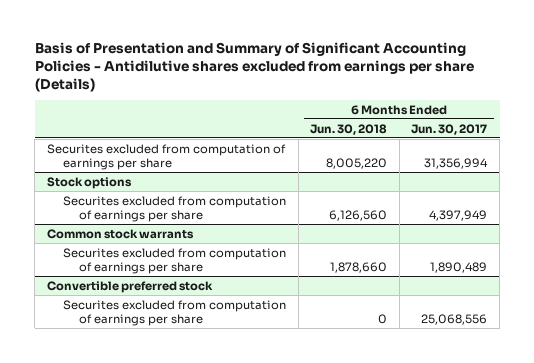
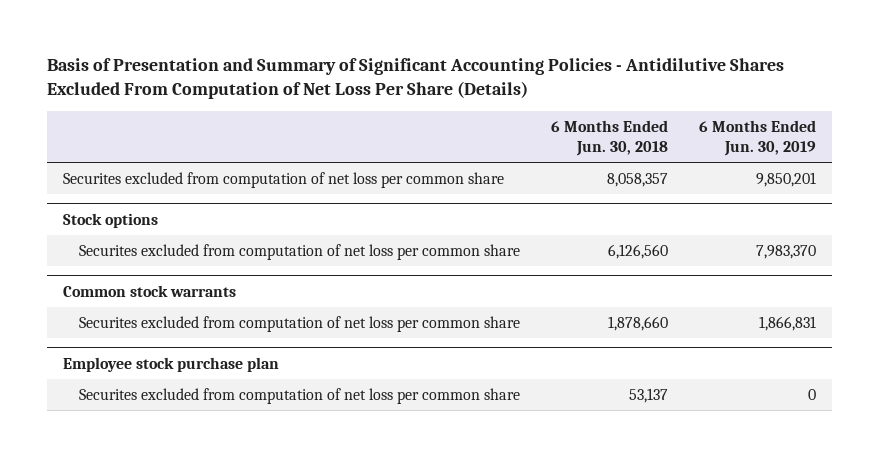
[34,41,474,92] Basis of Presentation and Summary of Significant Accounting Policies - Antidilutive shares excluded from earnings per share (Details) -> [47,58,785,100] Basis of Presentation and Summary of Significant Accounting Policies - Antidilutive Shares Excluded From Computation of Net Loss Per Share (Details)
[411,123,488,135] Jun. 30, 2017 -> none
none -> [699,119,817,156] 6 Months Ended Jun. 30, 2019
[46,143,286,171] Securites excluded from computation of earnings per share -> [62,171,504,188] Securites excluded from computation of net loss per common share
[326,158,388,170] 8,005,220 -> [607,172,669,187] 8,058,357
[62,195,286,223] Securites excluded from computation of earnings per share -> [79,243,521,260] Securites excluded from computation of net loss per common share
[46,280,213,293] Convertible preferred stock -> none
[62,247,286,275] Securites excluded from computation of earnings per share -> [79,315,521,332] Securites excluded from computation of net loss per common share
none -> [62,356,279,372] Employee stock purchase plan
[62,299,286,327] Securites excluded from computation of earnings per share -> [79,387,521,404] Securites excluded from computation of net loss per common share
[378,314,388,325] 0 -> [629,387,669,403] 53,137

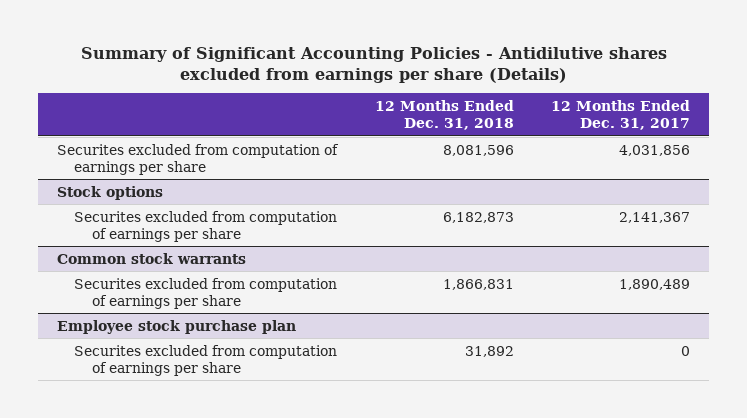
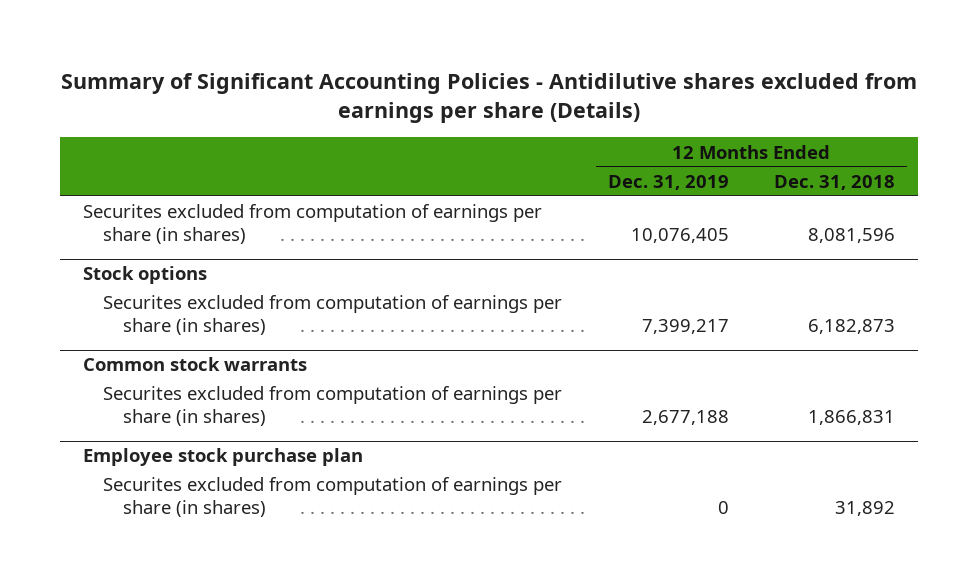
[551,99,691,130] 12 Months Ended Dec. 31, 2017 -> none
none -> [607,174,729,190] Dec. 31, 2019
[56,143,339,175] Securites excluded from computation of earnings per share -> [83,204,543,244] Securites excluded from computation of earnings per share (in shares)
[74,210,338,242] Securites excluded from computation of earnings per share -> [102,295,562,335] Securites excluded from computation of earnings per share (in shares)
[74,277,338,309] Securites excluded from computation of earnings per share -> [102,386,562,426] Securites excluded from computation of earnings per share (in shares)
[74,344,338,376] Securites excluded from computation of earnings per share -> [102,477,562,517] Securites excluded from computation of earnings per share (in shares)

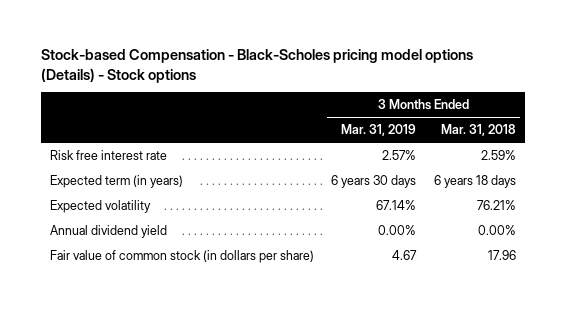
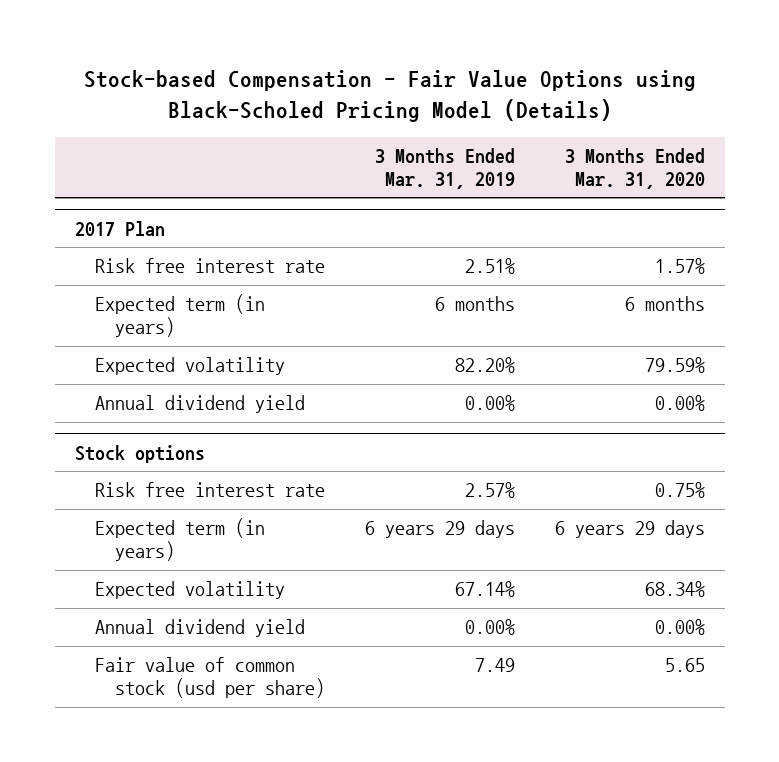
[40,49,473,83] Stock-based Compensation - Black-Scholes pricing model options (Details) - Stock options -> [83,69,696,122] Stock-based Compensation - Fair Value Options using Black-Scholed Pricing Model (Details)
[441,124,517,137] Mar. 31, 2018 -> none
none -> [564,147,705,189] 3 Months Ended Mar. 31, 2020
none -> [74,220,165,236] 2017 Plan
none -> [95,258,326,274] Risk free interest rate
none -> [95,294,266,338] Expected term (in years)
none -> [95,357,286,376] Expected volatility
none -> [95,395,306,414] Annual dividend yield
none -> [74,444,205,463] Stock options
[331,175,417,189] 6 years 30 days -> [365,520,516,539] 6 years 29 days
[49,250,314,264] Fair value of common stock (in dollars per share) -> [95,657,326,699] Fair value of common stock (usd per share)
[392,250,418,261] 4.67 -> [475,658,516,673] 7.49

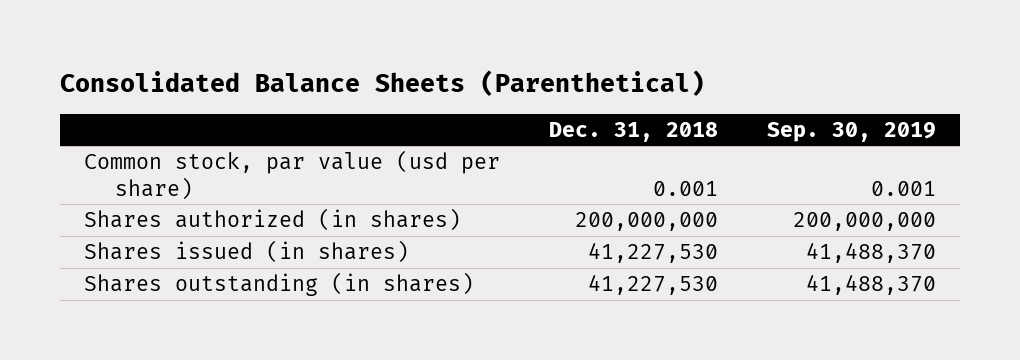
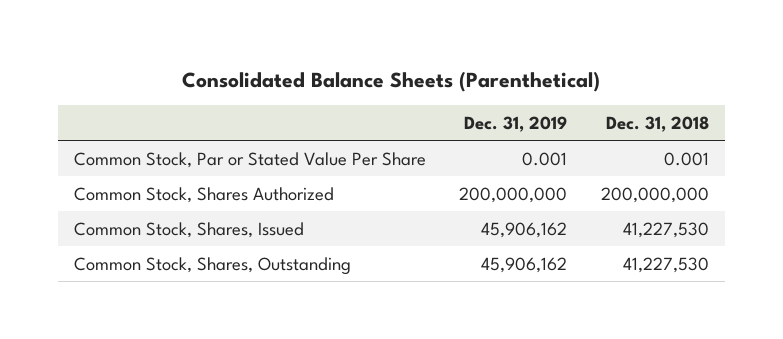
[766,121,936,142] Sep. 30, 2019 -> none
none -> [464,116,568,133] Dec. 31, 2019
[84,150,501,200] Common stock, par value (usd per share) -> [74,151,427,168] Common Stock, Par or Stated Value Per Share
[84,208,462,232] Shares authorized (in shares) -> [74,186,335,203] Common Stock, Shares Authorized
[84,240,410,264] Shares issued (in shares) -> [74,221,305,238] Common Stock, Shares, Issued
[84,272,475,297] Shares outstanding (in shares) -> [74,256,352,275] Common Stock, Shares, Outstanding

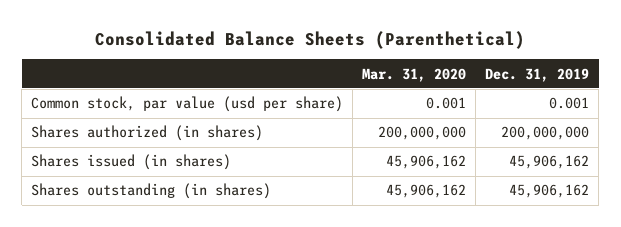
[605,116,709,133] Dec. 31, 2018 -> none
none -> [362,67,467,82] Mar. 31, 2020
[74,151,427,168] Common Stock, Par or Stated Value Per Share -> [31,96,344,113] Common stock, par value (usd per share)
[74,186,335,203] Common Stock, Shares Authorized -> [31,125,264,142] Shares authorized (in shares)
[74,221,305,238] Common Stock, Shares, Issued -> [31,154,232,171] Shares issued (in shares)
[74,256,352,275] Common Stock, Shares, Outstanding -> [31,183,272,200] Shares outstanding (in shares)

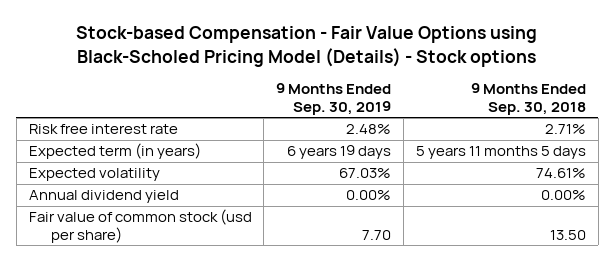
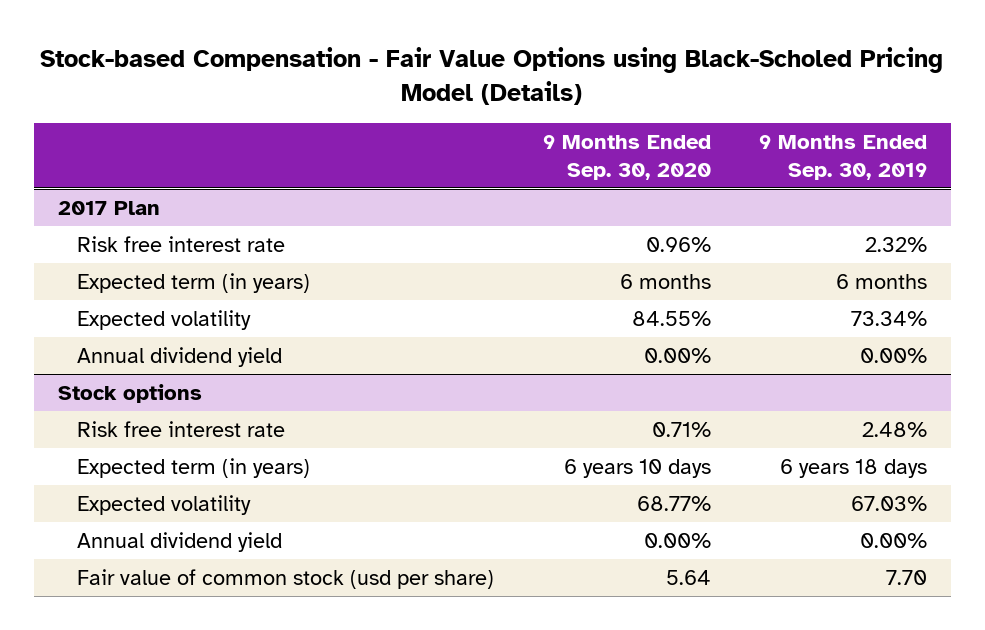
[76,26,538,67] Stock-based Compensation - Fair Value Options using Black-Scholed Pricing Model (Details) - Stock options -> [40,47,944,106] Stock-based Compensation - Fair Value Options using Black-Scholed Pricing Model (Details)
[471,83,587,115] 9 Months Ended Sep. 30, 2018 -> none
none -> [542,135,711,180] 9 Months Ended Sep. 30, 2020
none -> [57,200,160,215] 2017 Plan
none -> [77,235,286,252] Risk free interest rate
none -> [77,272,311,293] Expected term (in years)
none -> [77,309,252,330] Expected volatility
none -> [77,346,283,367] Annual dividend yield
none -> [57,383,202,403] Stock options
[287,145,392,160] 6 years 19 days -> [780,458,928,478] 6 years 18 days

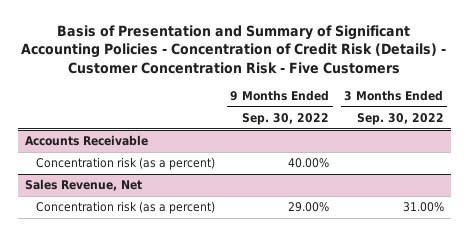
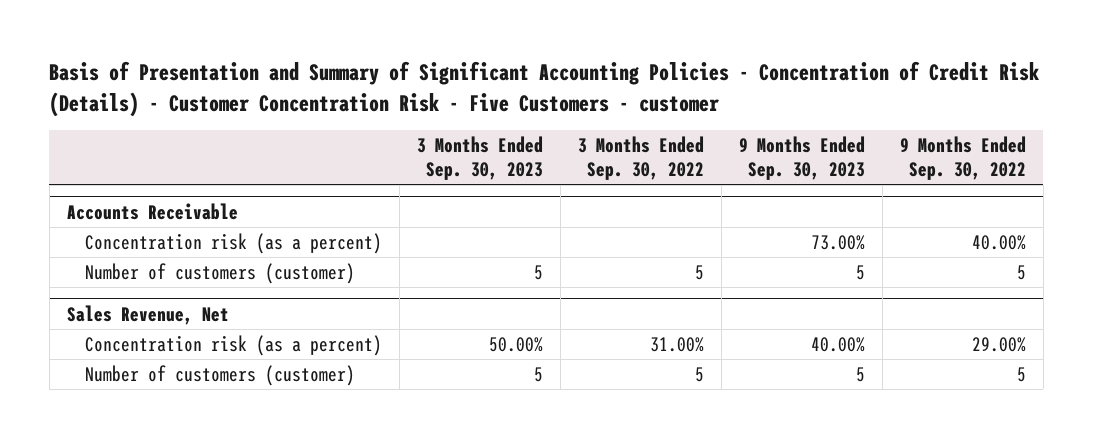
[21,25,447,74] Basis of Presentation and Summary of Significant Accounting Policies - Concentration of Credit Risk (Details) - Customer Concentration Risk - Five Customers -> [49,61,1041,117] Basis of Presentation and Summary of Significant Accounting Policies - Concentration of Credit Risk (Details) - Customer Concentration Risk - Five Customers - customer
none -> [416,136,543,181] 3 Months Ended Sep. 30, 2023
none -> [738,136,865,181] 9 Months Ended Sep. 30, 2023
none -> [84,262,355,284] Number of customers (customer)
none -> [84,364,355,386] Number of customers (customer)

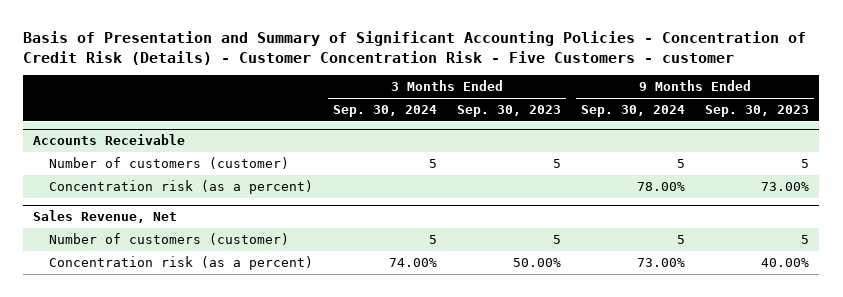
[577,136,704,181] 3 Months Ended Sep. 30, 2022 -> none
[899,136,1026,181] 9 Months Ended Sep. 30, 2022 -> none
none -> [333,105,438,118] Sep. 30, 2024
none -> [581,105,686,118] Sep. 30, 2024
[84,232,382,254] Concentration risk (as a percent) -> [48,179,313,194] Concentration risk (as a percent)
[84,334,382,356] Concentration risk (as a percent) -> [48,255,313,270] Concentration risk (as a percent)

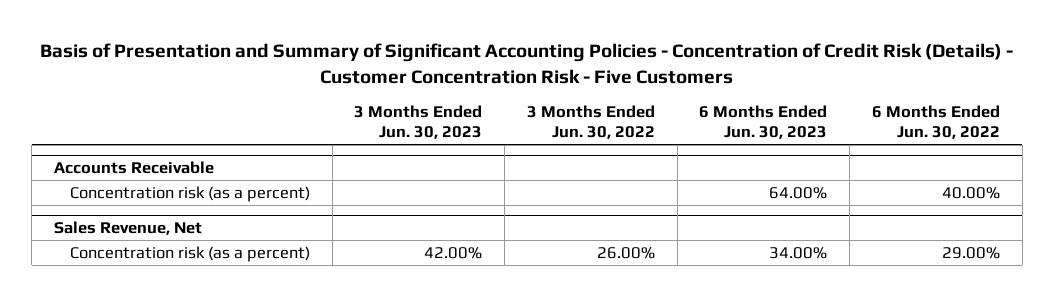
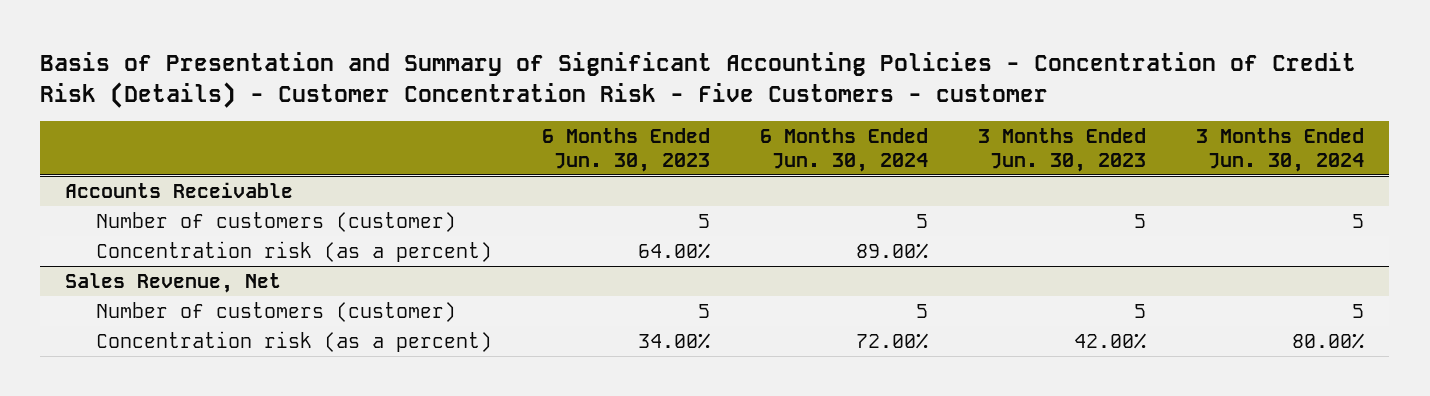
[39,43,1013,84] Basis of Presentation and Summary of Significant Accounting Policies - Concentration of Credit Risk (Details) - Customer Concentration Risk - Five Customers -> [40,51,1357,108] Basis of Presentation and Summary of Significant Accounting Policies - Concentration of Credit Risk (Details) - Customer Concentration Risk - Five Customers - customer
[526,104,655,140] 3 Months Ended Jun. 30, 2022 -> none
[871,104,1000,140] 6 Months Ended Jun. 30, 2022 -> none
none -> [760,128,929,172] 6 Months Ended Jun. 30, 2024
none -> [1196,128,1365,172] 3 Months Ended Jun. 30, 2024
none -> [96,211,457,232] Number of customers (customer)
none -> [96,301,457,322] Number of customers (customer)

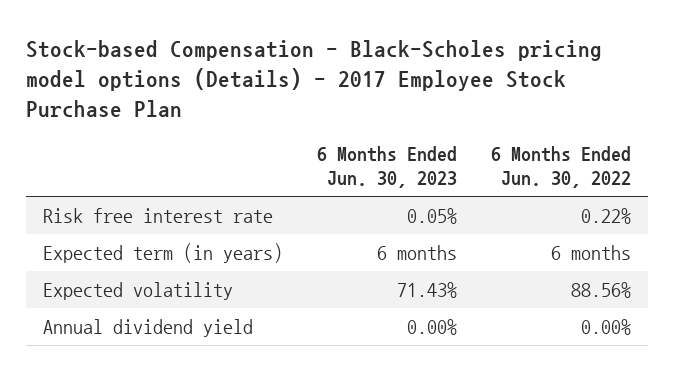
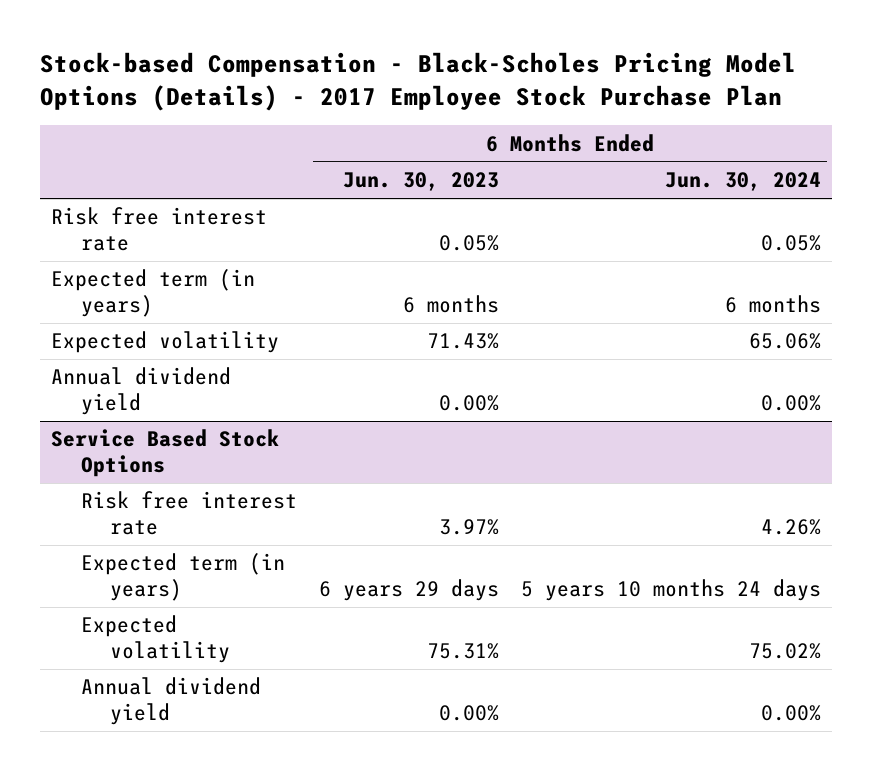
[25,39,602,118] Stock-based Compensation - Black-Scholes pricing model options (Details) - 2017 Employee Stock Purchase Plan -> [39,52,796,111] Stock-based Compensation - Black-Scholes Pricing Model Options (Details) - 2017 Employee Stock Purchase Plan
[490,145,631,189] 6 Months Ended Jun. 30, 2022 -> none
none -> [665,172,822,192] Jun. 30, 2024
none -> [50,429,279,478] Service Based Stock Options
none -> [80,491,297,536] Risk free interest rate
none -> [80,553,285,602] Expected term (in years)
none -> [80,615,231,664] Expected volatility
none -> [80,677,261,726] Annual dividend yield

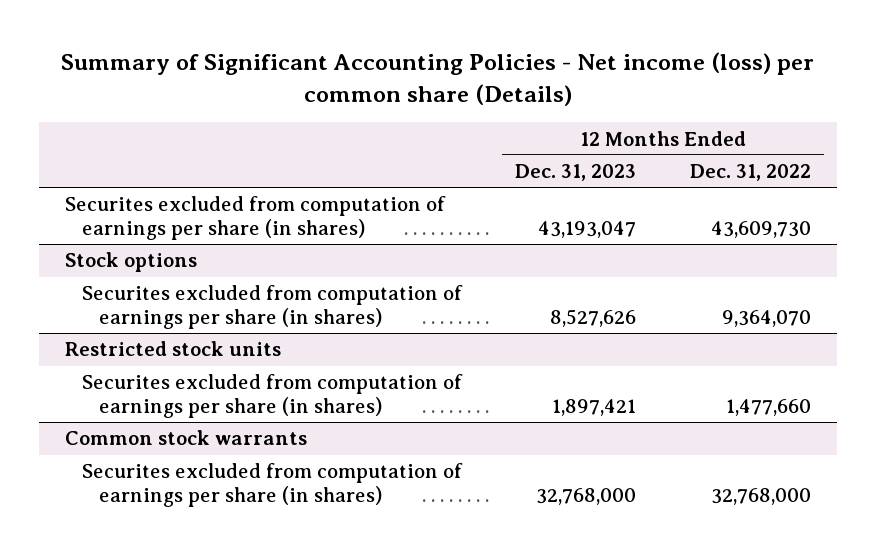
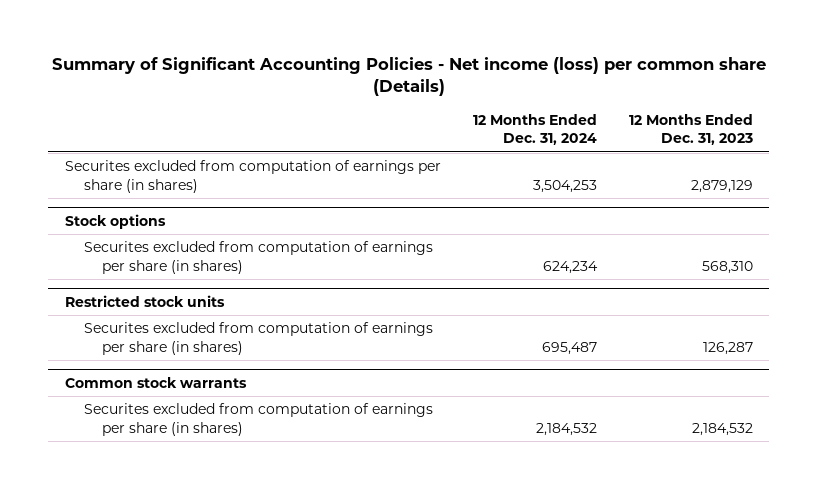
[689,164,811,182] Dec. 31, 2022 -> none
none -> [472,113,597,146] 12 Months Ended Dec. 31, 2024
[538,220,637,238] 43,193,047 -> [691,179,754,193] 2,879,129
[550,308,637,327] 8,527,626 -> [702,260,754,274] 568,310
[552,398,637,416] 1,897,421 -> [703,341,754,355] 126,287
[536,487,637,505] 32,768,000 -> [692,422,754,436] 2,184,532

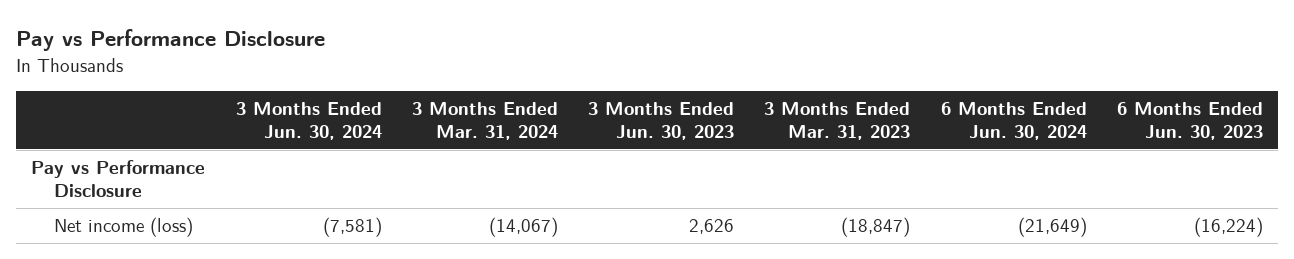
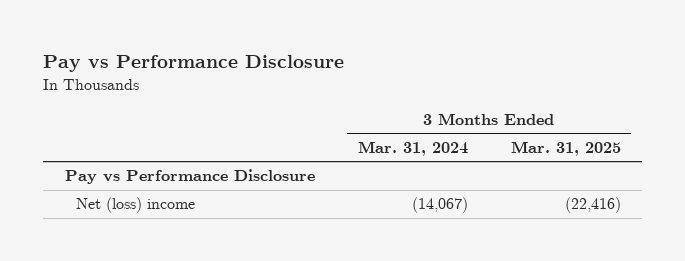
[235,102,382,141] 3 Months Ended Jun. 30, 2024 -> none
[588,102,735,141] 3 Months Ended Jun. 30, 2023 -> none
[764,102,911,141] 3 Months Ended Mar. 31, 2023 -> none
[940,102,1087,141] 6 Months Ended Jun. 30, 2024 -> none
[1116,102,1263,141] 6 Months Ended Jun. 30, 2023 -> none
none -> [510,140,621,156] Mar. 31, 2025
[54,217,194,238] Net income (loss) -> [76,197,196,214] Net (loss) income

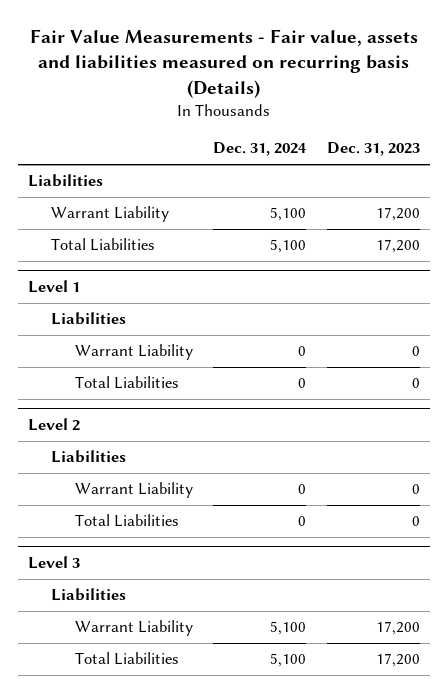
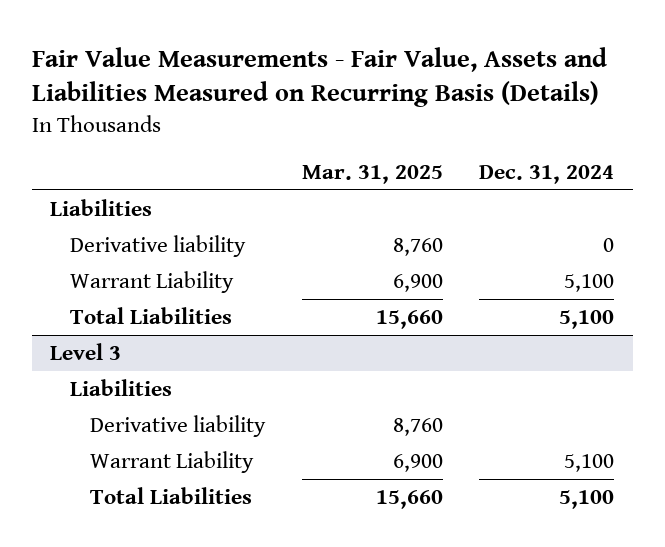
[29,28,418,98] Fair Value Measurements - Fair value, assets and liabilities measured on recurring basis (Details) -> [31,46,607,108] Fair Value Measurements - Fair Value, Assets and Liabilities Measured on Recurring Basis (Details)
[327,142,421,157] Dec. 31, 2023 -> none
none -> [301,164,443,184] Mar. 31, 2025
none -> [70,234,247,257] Derivative liability
[27,279,80,293] Level 1 -> none
[51,312,127,326] Liabilities -> none
[74,344,193,361] Warrant Liability -> none
[74,376,179,390] Total Liabilities -> none
[27,417,80,431] Level 2 -> none
[51,450,127,464] Liabilities -> none
[74,482,193,499] Warrant Liability -> none
[74,514,179,528] Total Liabilities -> none
none -> [90,414,267,437] Derivative liability

